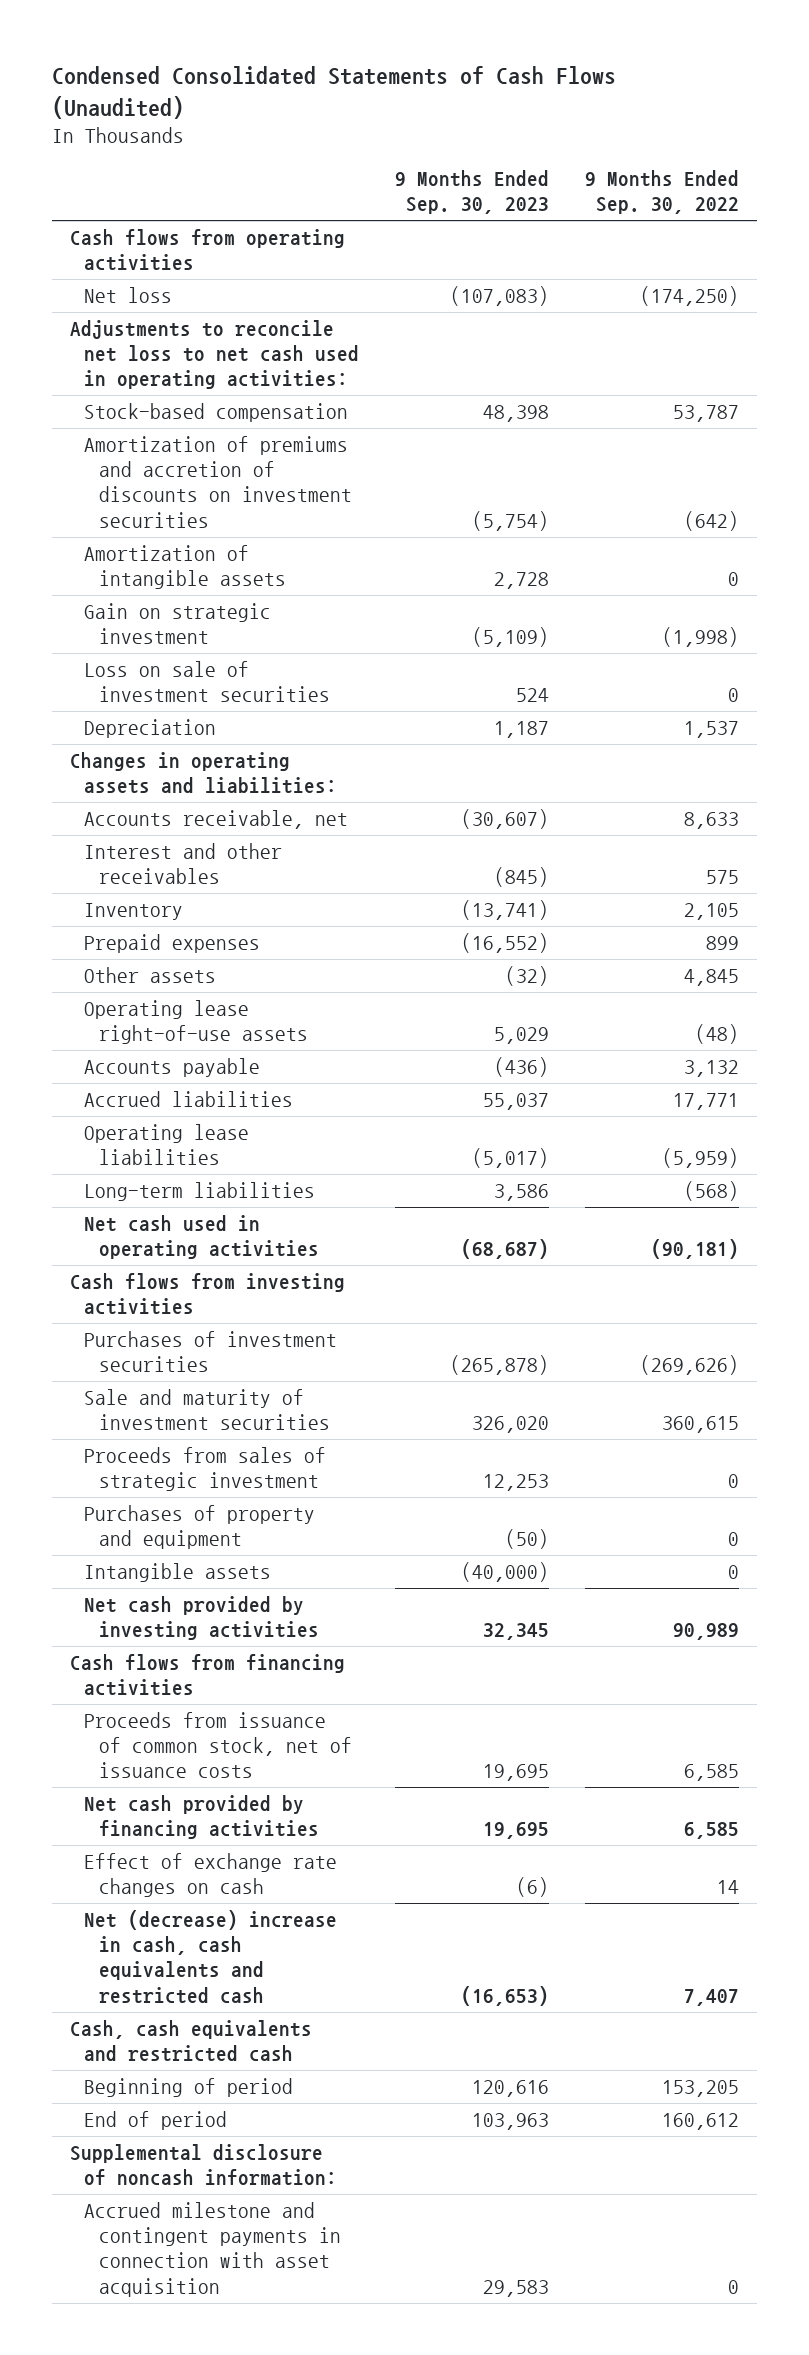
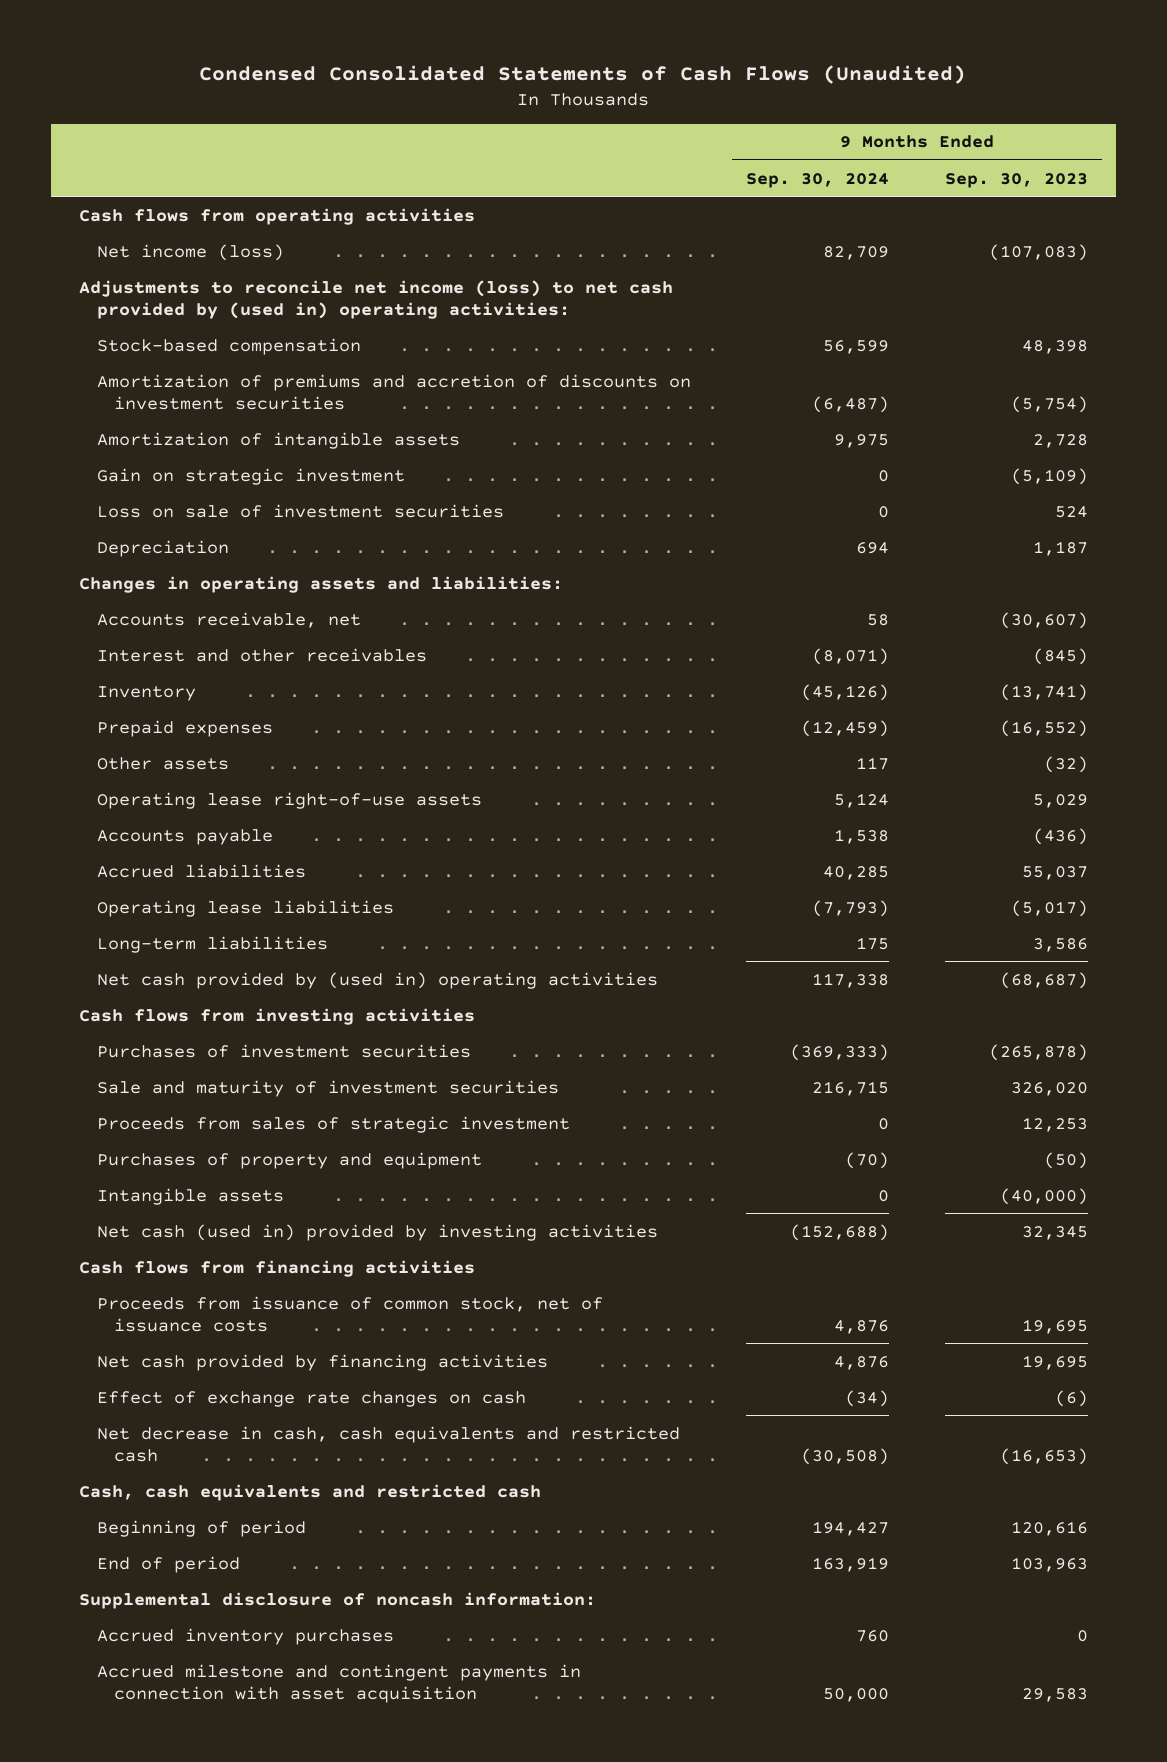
[585,170,740,215] 9 Months Ended Sep. 30, 2022 -> none
none -> [746,172,890,188] Sep. 30, 2024
[84,286,173,303] Net loss -> [96,243,284,261] Net income (loss)
[69,319,360,390] Adjustments to reconcile net loss to net cash used in operating activities: -> [78,279,673,319] Adjustments to reconcile net income (loss) to net cash provided by (used in) operating activities:
[84,1214,319,1260] Net cash used in operating activities -> [96,971,658,989] Net cash provided by (used in) operating activities
[84,1595,319,1641] Net cash provided by investing activities -> [96,1223,658,1241] Net cash (used in) provided by investing activities
[84,1909,338,2004] Net (decrease) increase in cash, cash equivalents and restricted cash -> [96,1425,680,1462] Net decrease in cash, cash equivalents and restricted cash
none -> [96,1627,394,1645] Accrued inventory purchases

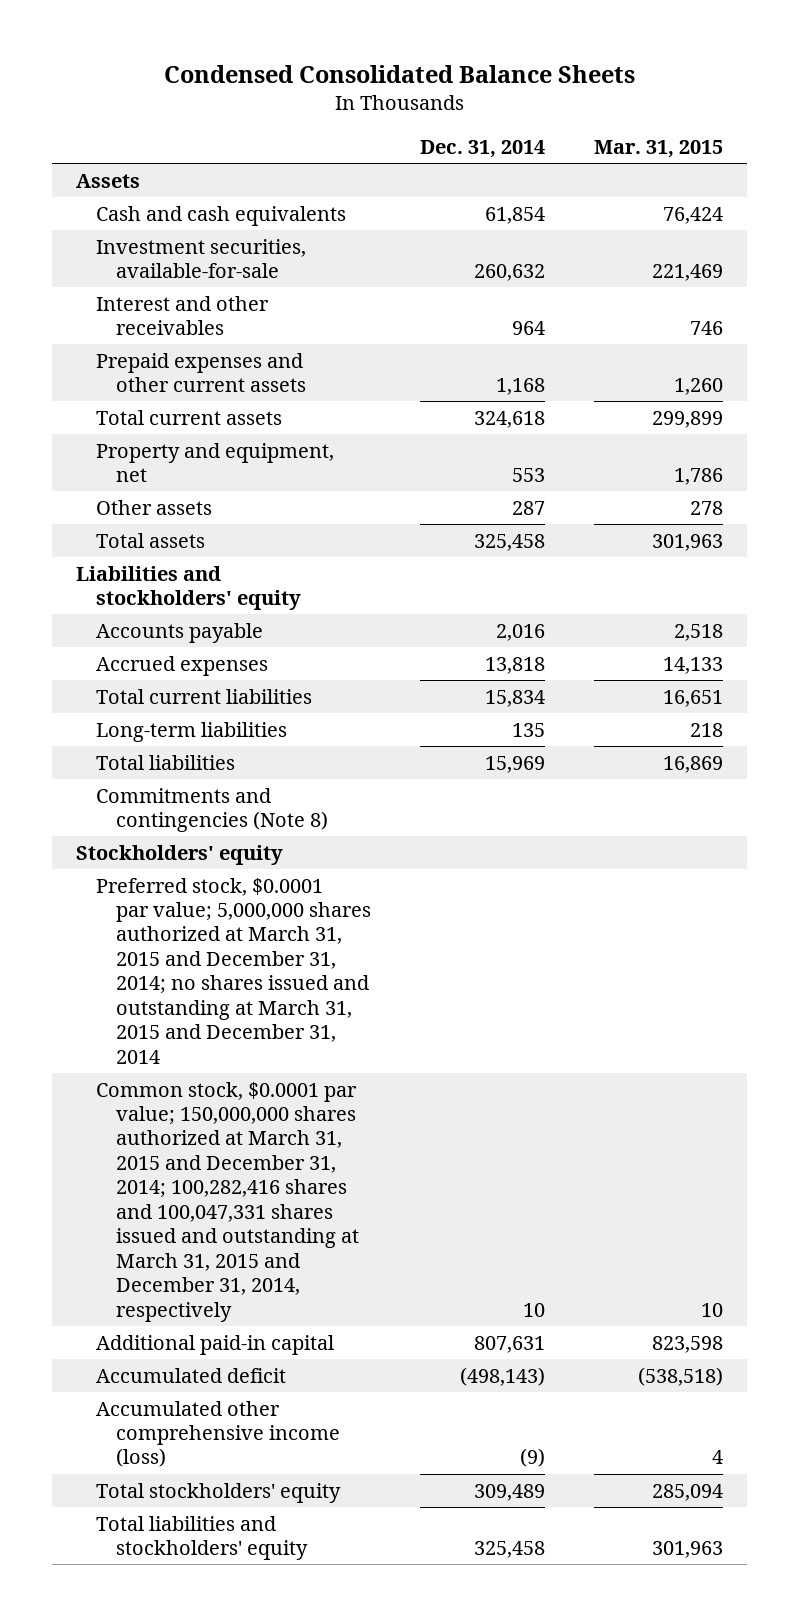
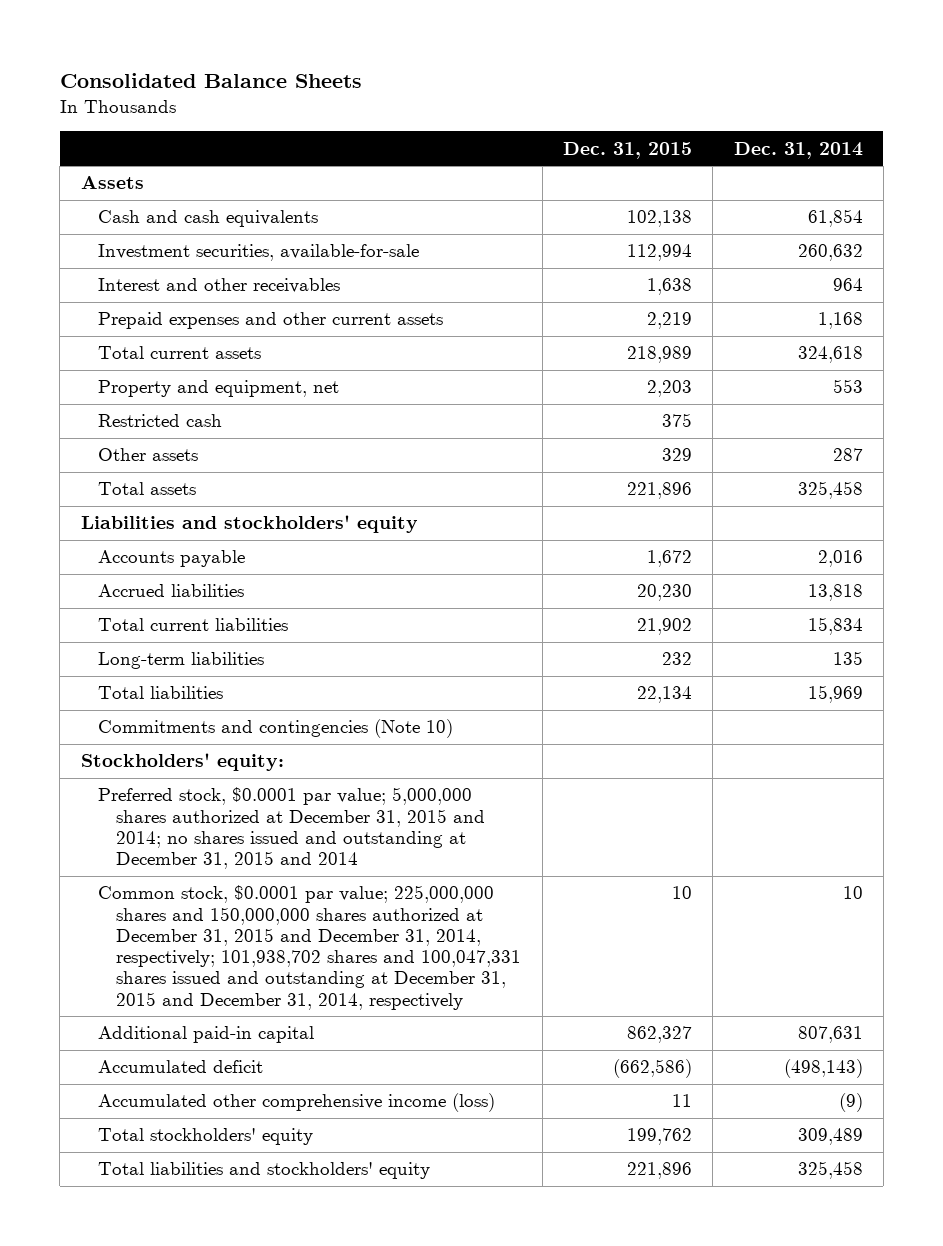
[163,64,635,83] Condensed Consolidated Balance Sheets -> [59,73,362,89] Consolidated Balance Sheets
[594,140,724,159] Mar. 31, 2015 -> none
none -> [562,141,692,159] Dec. 31, 2015
none -> [98,414,223,428] Restricted cash
[96,655,269,676] Accrued expenses -> [98,584,245,598] Accrued liabilities
[96,787,329,833] Commitments and contingencies (Note 8) -> [98,719,454,739] Commitments and contingencies (Note 10)
[76,844,284,865] Stockholders' equity -> [80,753,284,772] Stockholders' equity:
[96,877,372,1064] Preferred stock, $0.0001 par value; 5,000,000 shares authorized at March 31, 2015 and December 31, 2014; no shares issued and outstanding at March 31, 2015 and December 31, 2014 -> [98,787,486,870] Preferred stock, $0.0001 par value; 5,000,000 shares authorized at December 31, 2015 and 2014; no shares issued and outstanding at December 31, 2015 and 2014
[96,1081,360,1322] Common stock, $0.0001 par value; 150,000,000 shares authorized at March 31, 2015 and December 31, 2014; 100,282,416 shares and 100,047,331 shares issued and outstanding at March 31, 2015 and December 31, 2014, respectively -> [98,885,522,1010] Common stock, $0.0001 par value; 225,000,000 shares and 150,000,000 shares authorized at December 31, 2015 and December 31, 2014, respectively; 101,938,702 shares and 100,047,331 shares issued and outstanding at December 31, 2015 and December 31, 2014, respectively

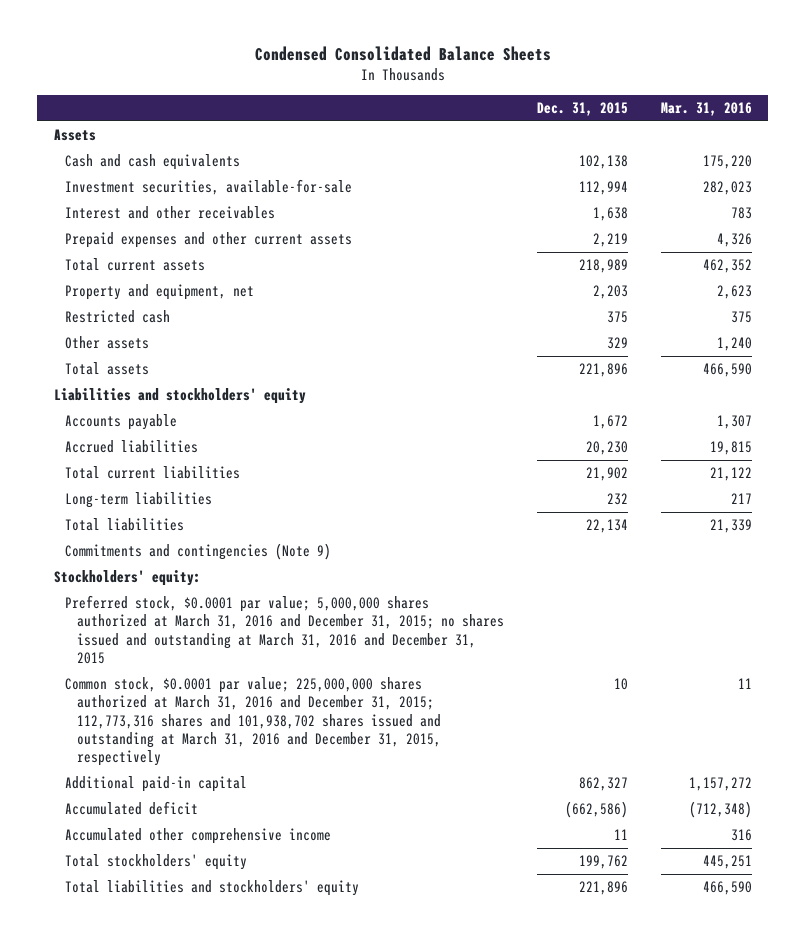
[59,73,362,89] Consolidated Balance Sheets -> [254,46,551,62] Condensed Consolidated Balance Sheets
[733,141,863,159] Dec. 31, 2014 -> none
none -> [660,102,752,117] Mar. 31, 2016
[98,719,454,739] Commitments and contingencies (Note 10) -> [65,542,332,560] Commitments and contingencies (Note 9)
[98,787,486,870] Preferred stock, $0.0001 par value; 5,000,000 shares authorized at December 31, 2015 and 2014; no shares issued and outstanding at December 31, 2015 and 2014 -> [65,594,504,664] Preferred stock, $0.0001 par value; 5,000,000 shares authorized at March 31, 2016 and December 31, 2015; no shares issued and outstanding at March 31, 2016 and December 31, 2015
[98,885,522,1010] Common stock, $0.0001 par value; 225,000,000 shares and 150,000,000 shares authorized at December 31, 2015 and December 31, 2014, respectively; 101,938,702 shares and 100,047,331 shares issued and outstanding at December 31, 2015 and December 31, 2014, respectively -> [65,676,441,767] Common stock, $0.0001 par value; 225,000,000 shares authorized at March 31, 2016 and December 31, 2015; 112,773,316 shares and 101,938,702 shares issued and outstanding at March 31, 2016 and December 31, 2015, respectively
[98,1093,496,1113] Accumulated other comprehensive income (loss) -> [65,827,332,844] Accumulated other comprehensive income

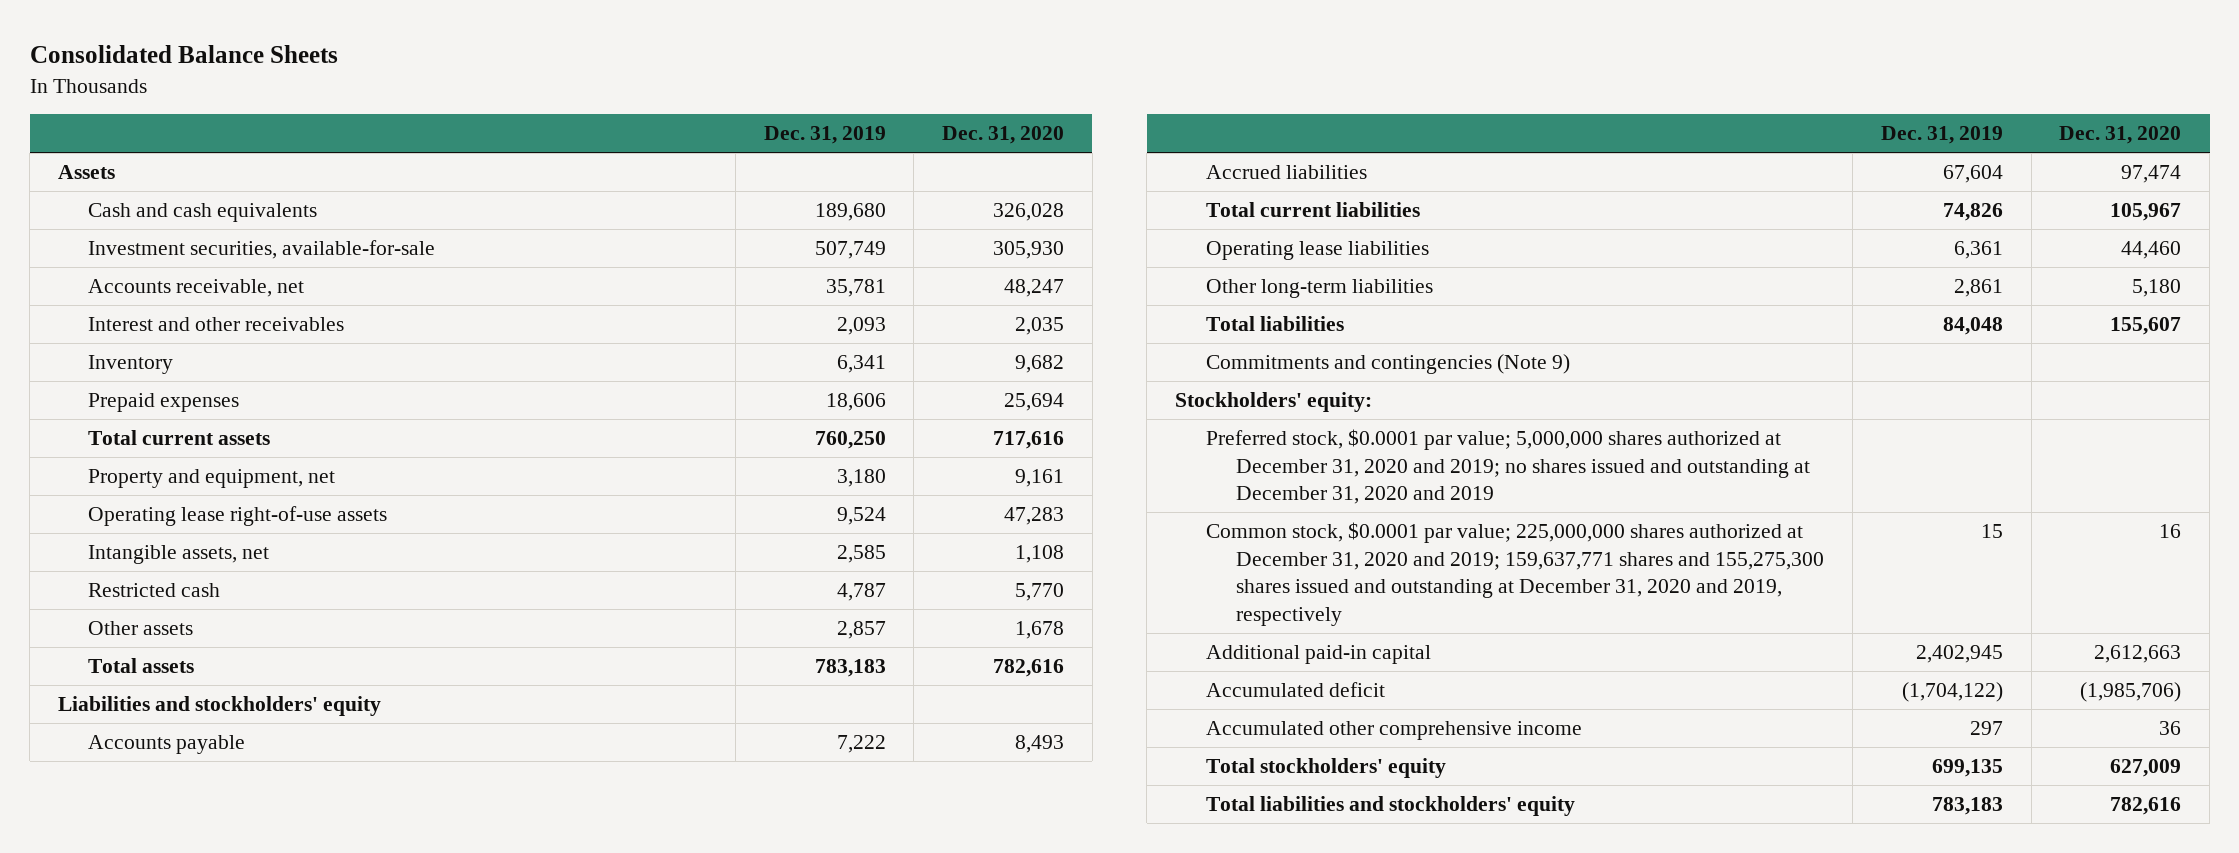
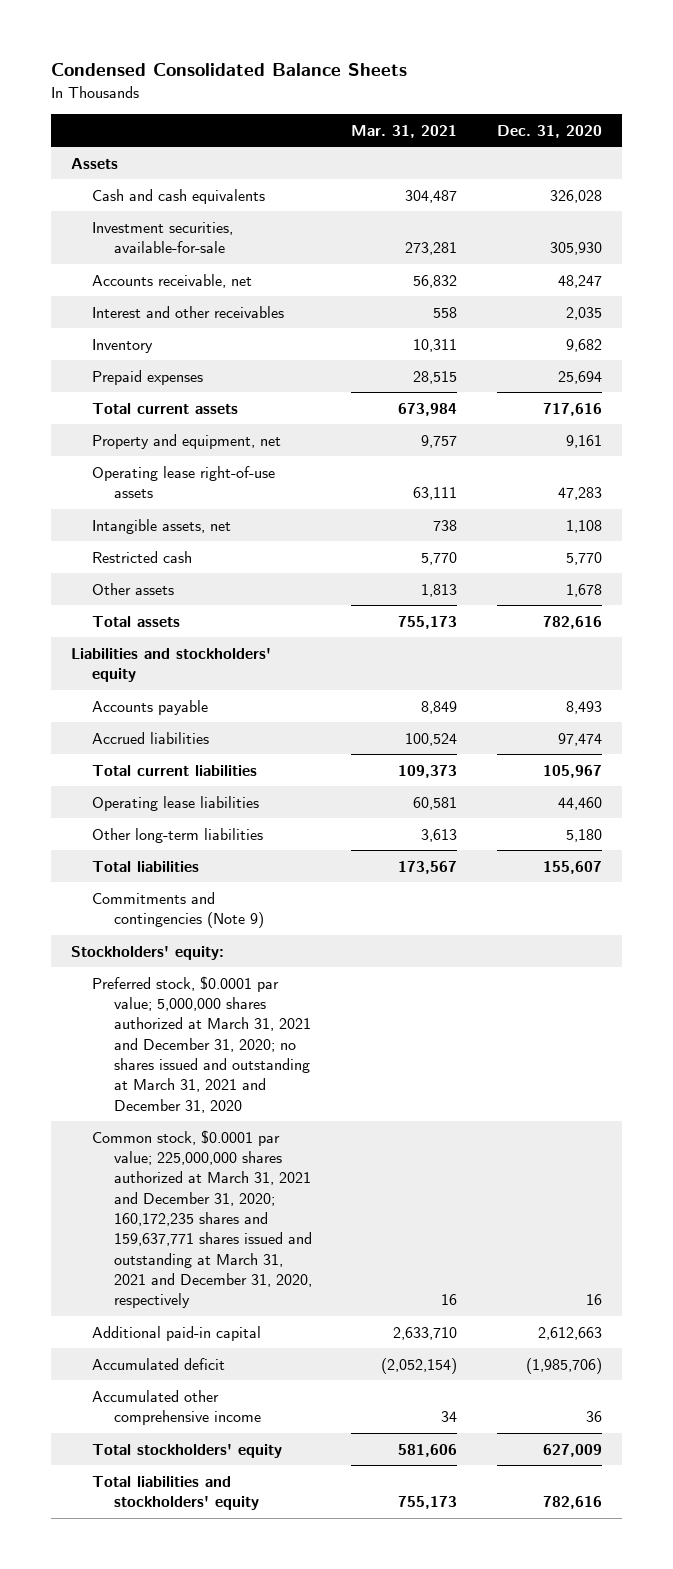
[29,45,338,64] Consolidated Balance Sheets -> [51,63,408,77] Condensed Consolidated Balance Sheets
[763,126,886,145] Dec. 31, 2019 -> none
none -> [351,124,458,138] Mar. 31, 2021
[1205,428,1811,505] Preferred stock, $0.0001 par value; 5,000,000 shares authorized at December 31, 2020 and 2019; no shares issued and outstanding at December 31, 2020 and 2019 -> [92,975,311,1113] Preferred stock, $0.0001 par value; 5,000,000 shares authorized at March 31, 2021 and December 31, 2020; no shares issued and outstanding at March 31, 2021 and December 31, 2020
[1205,521,1825,627] Common stock, $0.0001 par value; 225,000,000 shares authorized at December 31, 2020 and 2019; 159,637,771 shares and 155,275,300 shares issued and outstanding at December 31, 2020 and 2019, respectively -> [92,1129,312,1309] Common stock, $0.0001 par value; 225,000,000 shares authorized at March 31, 2021 and December 31, 2020; 160,172,235 shares and 159,637,771 shares issued and outstanding at March 31, 2021 and December 31, 2020, respectively

